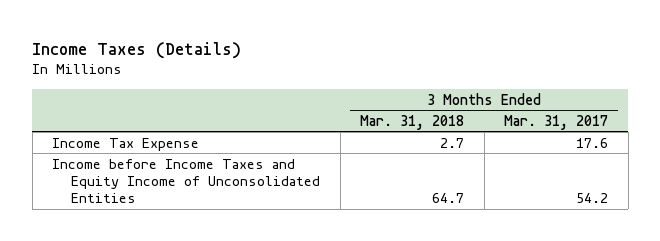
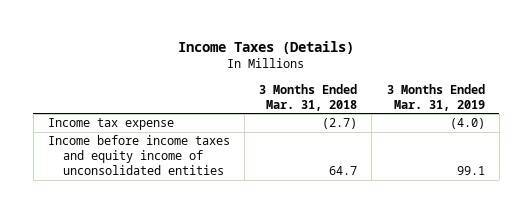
[504,114,609,130] Mar. 31, 2017 -> none
none -> [386,84,485,111] 3 Months Ended Mar. 31, 2019
[52,137,200,151] Income Tax Expense -> [47,118,174,131] Income tax expense
[440,137,465,148] 2.7 -> [322,118,358,130] (2.7)
[52,158,321,204] Income before Income Taxes and Equity Income of Unconsolidated Entities -> [47,135,230,175] Income before income taxes and equity income of unconsolidated entities

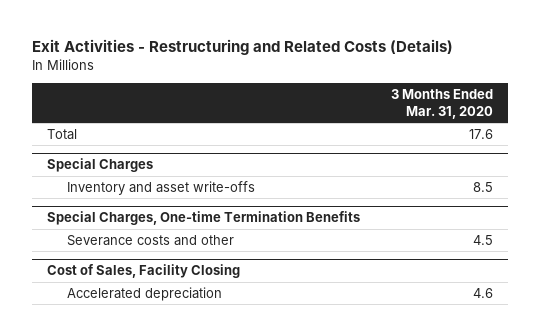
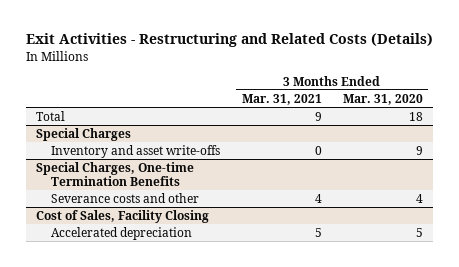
none -> [241,93,322,105] Mar. 31, 2021
[468,129,493,140] 17.6 -> [408,111,423,121] 18
[472,182,493,193] 8.5 -> [415,145,423,155] 9
[472,235,493,246] 4.5 -> [415,193,423,203] 4
[472,288,493,299] 4.6 -> [415,227,423,237] 5

